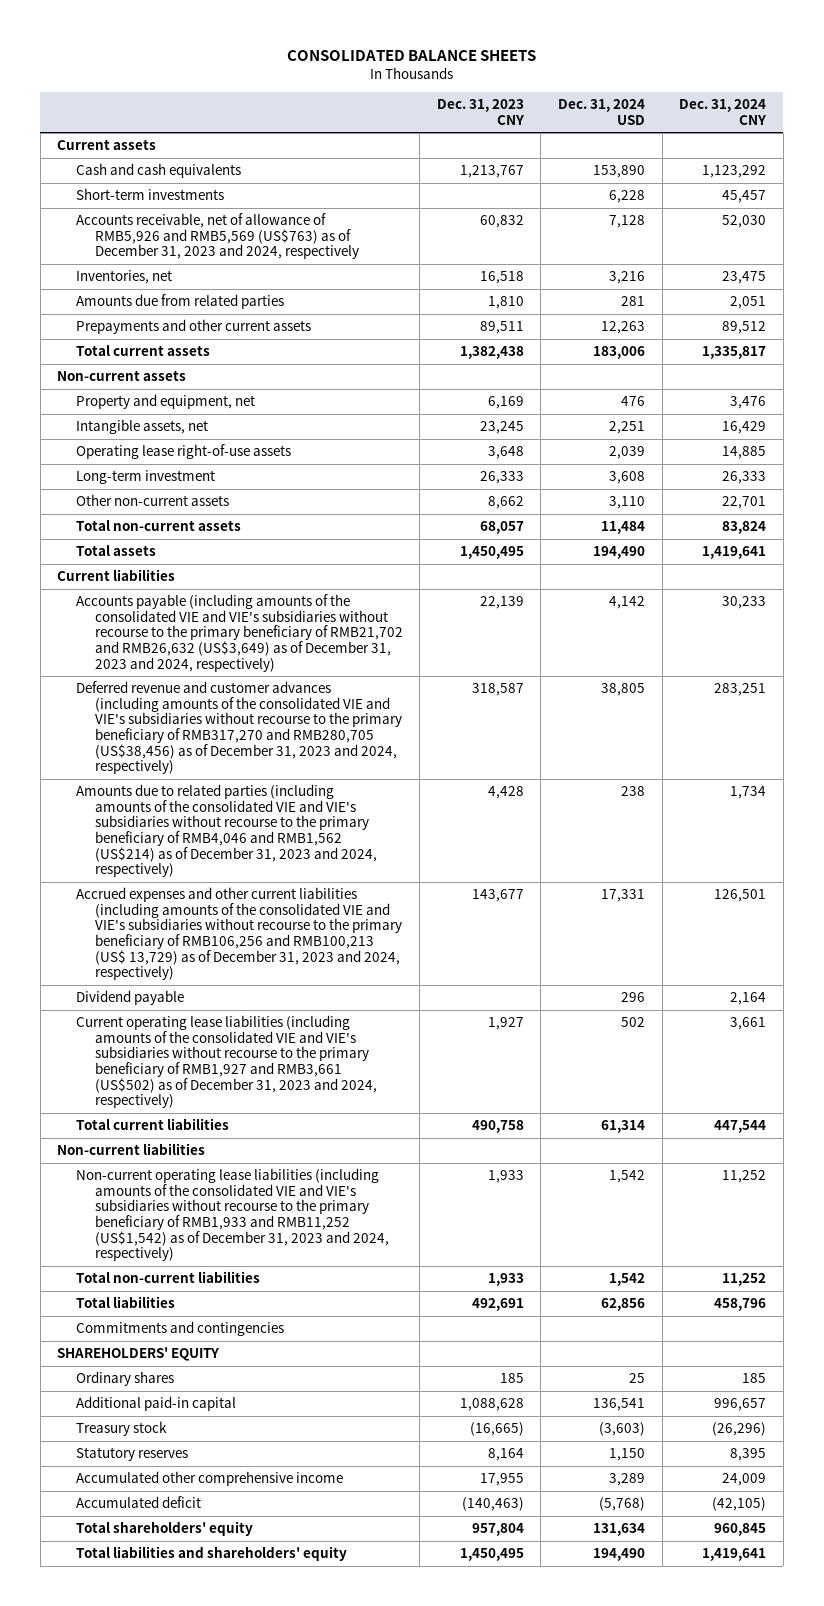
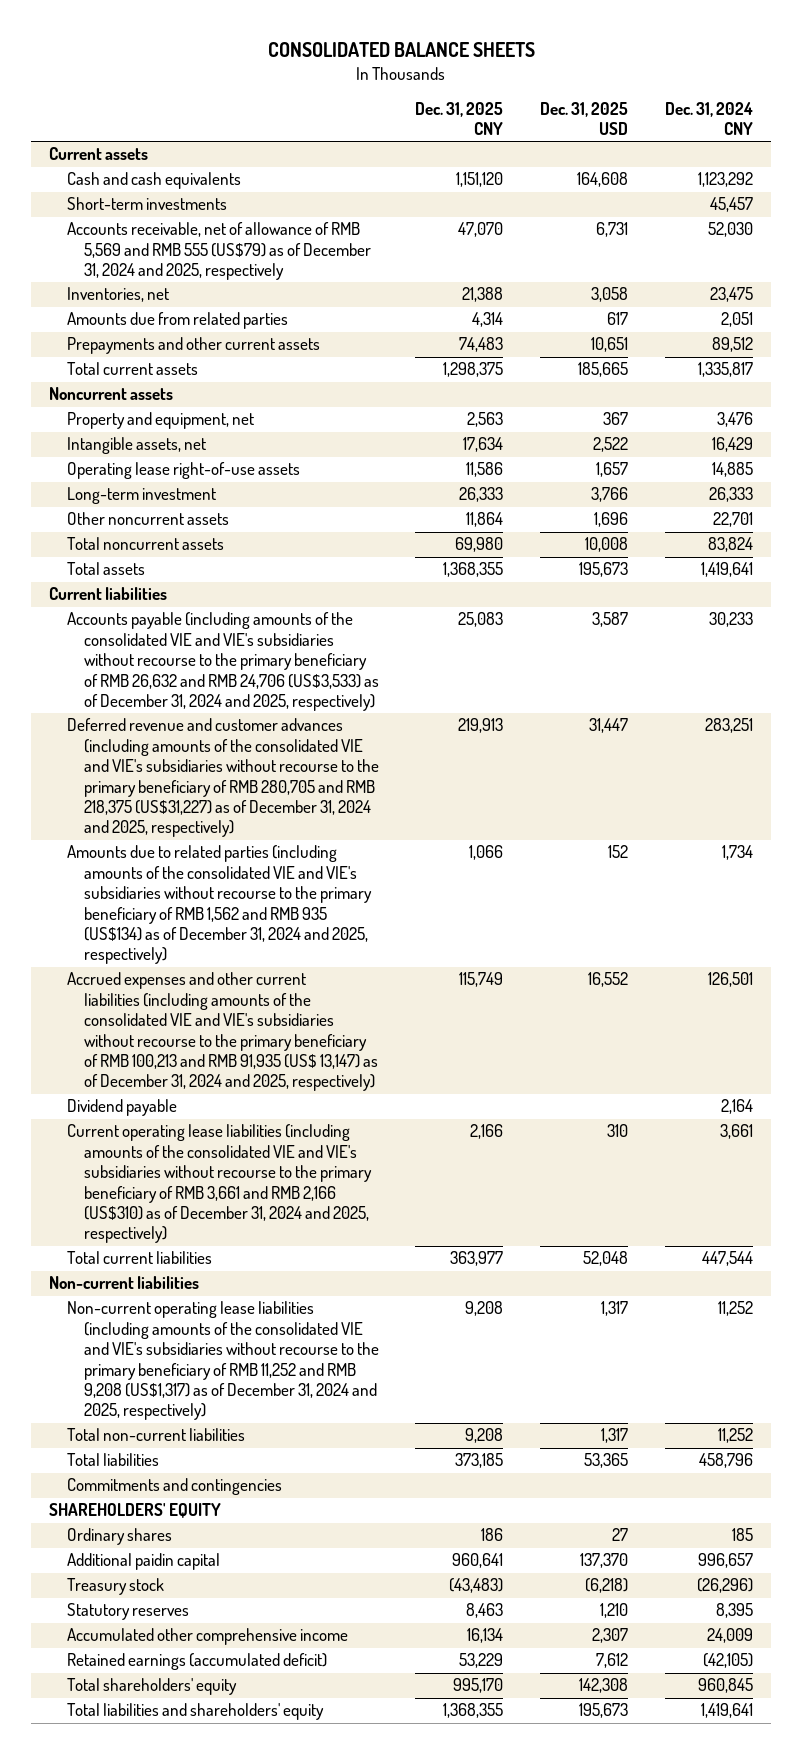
[436,99,524,125] Dec. 31, 2023 CNY -> none
[558,99,646,125] Dec. 31, 2024 USD -> none
none -> [415,101,504,136] Dec. 31, 2025 CNY
none -> [539,101,628,136] Dec. 31, 2025 USD
[76,213,359,260] Accounts receivable, net of allowance of RMB5,926 and RMB5,569 (US$763) as of December 31, 2023 and 2024, respectively -> [66,222,371,281] Accounts receivable, net of allowance of RMB 5,569 and RMB 555 (US$79) as of December 31, 2024 and 2025, respectively
[57,370,187,382] Non-current assets -> [49,387,174,401] Noncurrent assets
[76,494,230,507] Other non-current assets -> [66,512,229,526] Other noncurrent assets
[76,520,242,532] Total non-current assets -> [66,537,224,551] Total noncurrent assets
[76,594,403,672] Accounts payable (including amounts of the consolidated VIE and VIE's subsidiaries without recourse to the primary beneficiary of RMB21,702 and RMB26,632 (US$3,649) as of December 31, 2023 and 2024, respectively) -> [66,612,379,711] Accounts payable (including amounts of the consolidated VIE and VIE's subsidiaries without recourse to the primary beneficiary of RMB 26,632 and RMB 24,706 (US$3,533) as of December 31, 2024 and 2025, respectively)
[76,681,402,775] Deferred revenue and customer advances (including amounts of the consolidated VIE and VIE's subsidiaries without recourse to the primary beneficiary of RMB317,270 and RMB280,705 (US$38,456) as of December 31, 2023 and 2024, respectively) -> [66,718,379,838] Deferred revenue and customer advances (including amounts of the consolidated VIE and VIE's subsidiaries without recourse to the primary beneficiary of RMB 280,705 and RMB 218,375 (US$31,227) as of December 31, 2024 and 2025, respectively)
[76,784,377,878] Amounts due to related parties (including amounts of the consolidated VIE and VIE's subsidiaries without recourse to the primary beneficiary of RMB4,046 and RMB1,562 (US$214) as of December 31, 2023 and 2024, respectively) -> [66,845,372,965] Amounts due to related parties (including amounts of the consolidated VIE and VIE's subsidiaries without recourse to the primary beneficiary of RMB 1,562 and RMB 935 (US$134) as of December 31, 2024 and 2025, respectively)
[76,887,402,981] Accrued expenses and other current liabilities (including amounts of the consolidated VIE and VIE's subsidiaries without recourse to the primary beneficiary of RMB106,256 and RMB100,213 (US$ 13,729) as of December 31, 2023 and 2024, respectively) -> [66,972,378,1092] Accrued expenses and other current liabilities (including amounts of the consolidated VIE and VIE's subsidiaries without recourse to the primary beneficiary of RMB 100,213 and RMB 91,935 (US$ 13,147) as of December 31, 2024 and 2025, respectively)
[76,1015,377,1109] Current operating lease liabilities (including amounts of the consolidated VIE and VIE's subsidiaries without recourse to the primary beneficiary of RMB1,927 and RMB3,661 (US$502) as of December 31, 2023 and 2024, respectively) -> [66,1124,372,1244] Current operating lease liabilities (including amounts of the consolidated VIE and VIE's subsidiaries without recourse to the primary beneficiary of RMB 3,661 and RMB 2,166 (US$310) as of December 31, 2024 and 2025, respectively)
[76,1168,389,1262] Non-current operating lease liabilities (including amounts of the consolidated VIE and VIE's subsidiaries without recourse to the primary beneficiary of RMB1,933 and RMB11,252 (US$1,542) as of December 31, 2023 and 2024, respectively) -> [66,1301,379,1421] Non-current operating lease liabilities (including amounts of the consolidated VIE and VIE's subsidiaries without recourse to the primary beneficiary of RMB 11,252 and RMB 9,208 (US$1,317) as of December 31, 2024 and 2025, respectively)
[76,1396,237,1412] Additional paid-in capital -> [66,1553,220,1571] Additional paidin capital
[76,1496,202,1509] Accumulated deficit -> [66,1653,327,1671] Retained earnings (accumulated deficit)

